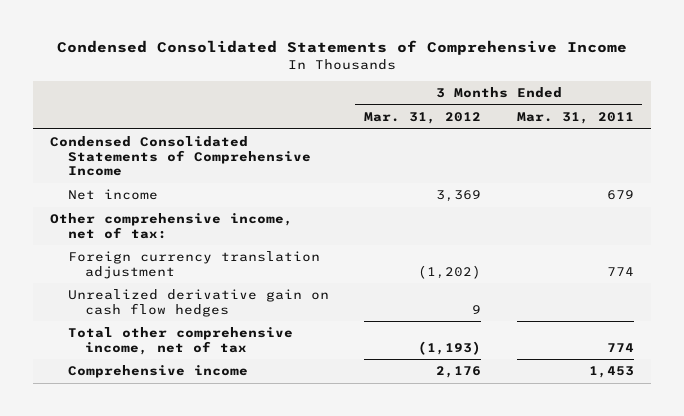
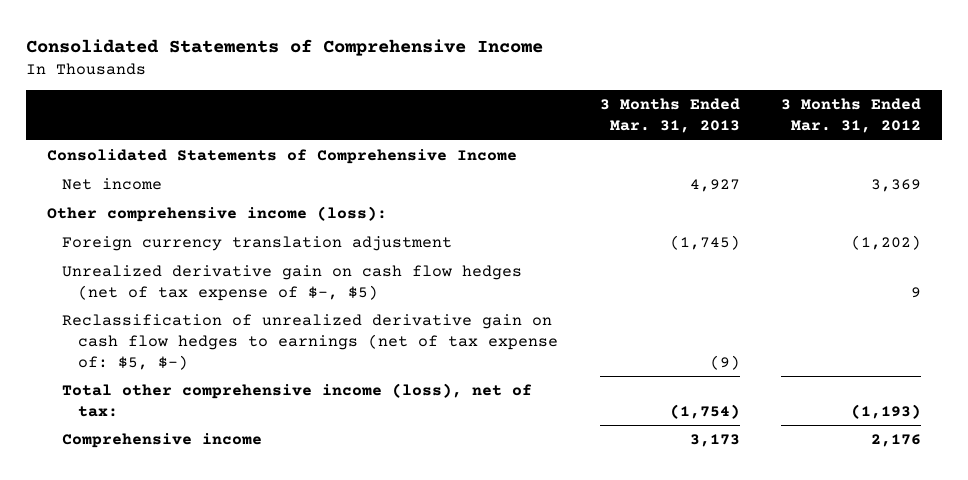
[56,39,627,55] Condensed Consolidated Statements of Comprehensive Income -> [26,38,544,56] Consolidated Statements of Comprehensive Income
[516,112,634,125] Mar. 31, 2011 -> none
none -> [599,98,740,134] 3 Months Ended Mar. 31, 2013
[50,136,311,177] Condensed Consolidated Statements of Comprehensive Income -> [46,149,517,165] Consolidated Statements of Comprehensive Income
[50,213,294,239] Other comprehensive income, net of tax: -> [46,206,387,223] Other comprehensive income (loss):
[67,289,329,317] Unrealized derivative gain on cash flow hedges -> [62,265,523,301] Unrealized derivative gain on cash flow hedges (net of tax expense of $-, $5)
none -> [62,314,559,370] Reclassification of unrealized derivative gain on cash flow hedges to earnings (net of tax expense of: $5, $-)
[67,327,293,355] Total other comprehensive income, net of tax -> [62,383,533,417] Total other comprehensive income (loss), net of tax:

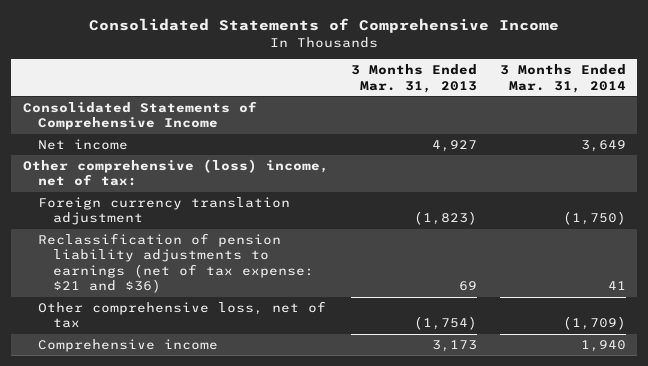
[781,98,922,134] 3 Months Ended Mar. 31, 2012 -> none
none -> [499,63,626,93] 3 Months Ended Mar. 31, 2014
[62,265,523,301] Unrealized derivative gain on cash flow hedges (net of tax expense of $-, $5) -> none
[62,314,559,370] Reclassification of unrealized derivative gain on cash flow hedges to earnings (net of tax expense of: $5, $-) -> none
[46,206,387,223] Other comprehensive income (loss): -> [22,158,329,187] Other comprehensive (loss) income, net of tax:
[669,235,740,251] (1,745) -> [414,211,478,226] (1,823)
none -> [37,232,315,294] Reclassification of pension liability adjustments to earnings (net of tax expense: $21 and $36)
[62,383,533,417] Total other comprehensive income (loss), net of tax: -> [37,300,326,329] Other comprehensive loss, net of tax

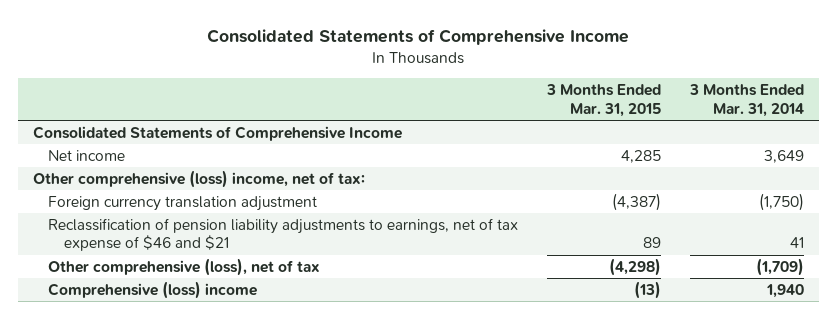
[351,63,478,93] 3 Months Ended Mar. 31, 2013 -> none
none -> [546,84,662,117] 3 Months Ended Mar. 31, 2015
[37,232,315,294] Reclassification of pension liability adjustments to earnings (net of tax expense: $21 and $36) -> [48,217,519,252] Reclassification of pension liability adjustments to earnings, net of tax expense of $46 and $21
[37,300,326,329] Other comprehensive loss, net of tax -> [48,257,321,276] Other comprehensive (loss), net of tax
[37,338,218,352] Comprehensive income -> [48,280,258,299] Comprehensive (loss) income

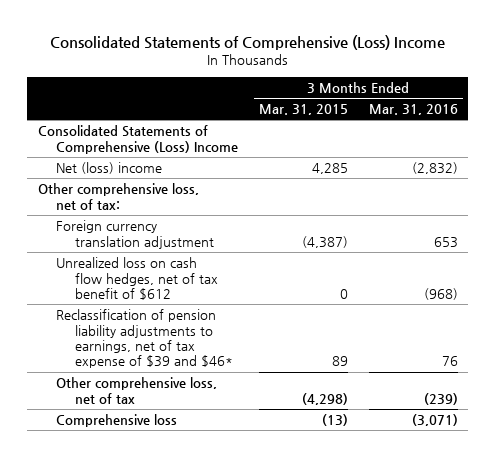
[207,29,630,46] Consolidated Statements of Comprehensive Income -> [49,34,445,50] Consolidated Statements of Comprehensive (Loss) Income
[689,84,805,117] 3 Months Ended Mar. 31, 2014 -> none
none -> [368,104,458,116] Mar. 31, 2016
[32,125,402,141] Consolidated Statements of Comprehensive Income -> [37,125,239,154] Consolidated Statements of Comprehensive (Loss) Income
[48,149,126,161] Net income -> [56,162,163,175] Net (loss) income
[32,169,365,188] Other comprehensive (loss) income, net of tax: -> [37,183,199,210] Other comprehensive loss, net of tax:
none -> [56,257,218,300] Unrealized loss on cash flow hedges, net of tax benefit of $612
[48,217,519,252] Reclassification of pension liability adjustments to earnings, net of tax expense of $46 and $21 -> [56,309,233,369] Reclassification of pension liability adjustments to earnings, net of tax expense of $39 and $46*
[48,257,321,276] Other comprehensive (loss), net of tax -> [56,377,218,404] Other comprehensive loss, net of tax
[48,280,258,299] Comprehensive (loss) income -> [56,414,178,428] Comprehensive loss

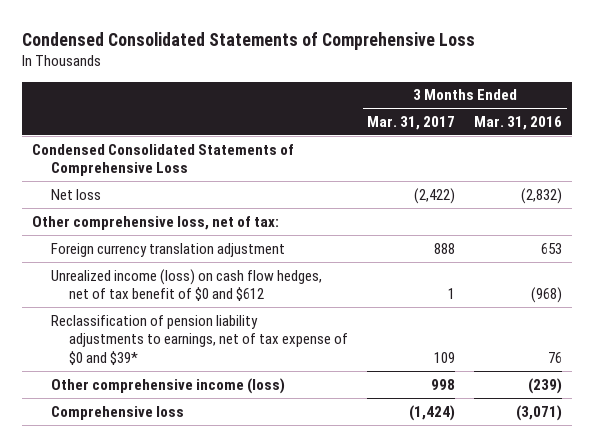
[49,34,445,50] Consolidated Statements of Comprehensive (Loss) Income -> [22,31,476,50] Condensed Consolidated Statements of Comprehensive Loss
[258,104,348,116] Mar. 31, 2015 -> none
none -> [367,115,456,130] Mar. 31, 2017
[37,125,239,154] Consolidated Statements of Comprehensive (Loss) Income -> [31,143,294,177] Condensed Consolidated Statements of Comprehensive Loss
[56,162,163,175] Net (loss) income -> [50,188,101,200] Net loss
[56,257,218,300] Unrealized loss on cash flow hedges, net of tax benefit of $612 -> [50,268,322,302] Unrealized income (loss) on cash flow hedges, net of tax benefit of $0 and $612
[56,309,233,369] Reclassification of pension liability adjustments to earnings, net of tax expense of $39 and $46* -> [50,314,349,365] Reclassification of pension liability adjustments to earnings, net of tax expense of $0 and $39*
[56,377,218,404] Other comprehensive loss, net of tax -> [50,377,285,394] Other comprehensive income (loss)

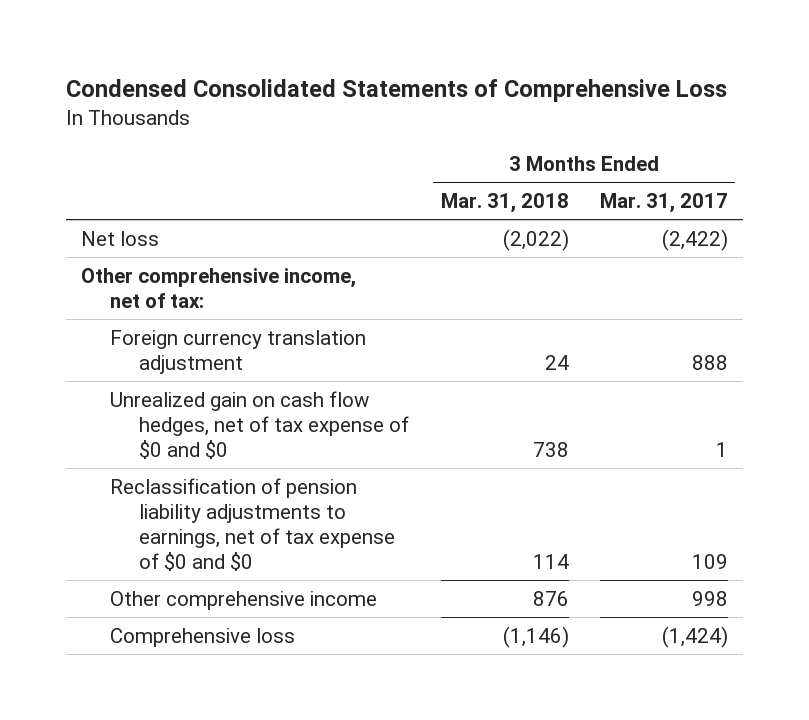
[474,115,563,130] Mar. 31, 2016 -> none
none -> [440,192,569,213] Mar. 31, 2018
[31,143,294,177] Condensed Consolidated Statements of Comprehensive Loss -> none
[31,215,279,230] Other comprehensive loss, net of tax: -> [81,267,357,308] Other comprehensive income, net of tax:
[50,268,322,302] Unrealized income (loss) on cash flow hedges, net of tax benefit of $0 and $612 -> [110,390,410,459] Unrealized gain on cash flow hedges, net of tax expense of $0 and $0
[50,314,349,365] Reclassification of pension liability adjustments to earnings, net of tax expense of $0 and $39* -> [110,477,396,572] Reclassification of pension liability adjustments to earnings, net of tax expense of $0 and $0
[50,377,285,394] Other comprehensive income (loss) -> [110,590,378,610] Other comprehensive income

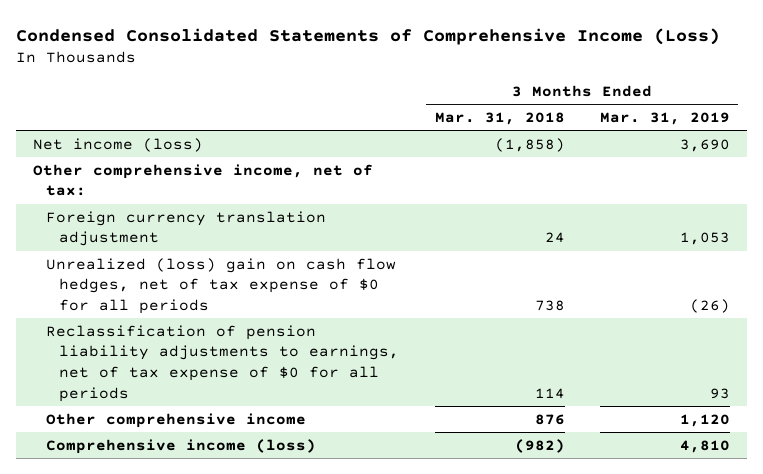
[65,79,727,103] Condensed Consolidated Statements of Comprehensive Loss -> [15,27,720,45] Condensed Consolidated Statements of Comprehensive Income (Loss)
[599,192,728,213] Mar. 31, 2017 -> none
none -> [599,111,730,125] Mar. 31, 2019
[81,230,160,246] Net loss -> [33,137,204,152] Net income (loss)
[502,228,569,251] (2,022) -> [494,137,565,152] (1,858)
[110,390,410,459] Unrealized gain on cash flow hedges, net of tax expense of $0 and $0 -> [46,257,397,315] Unrealized (loss) gain on cash flow hedges, net of tax expense of $0 for all periods
[110,477,396,572] Reclassification of pension liability adjustments to earnings, net of tax expense of $0 and $0 -> [46,324,400,402] Reclassification of pension liability adjustments to earnings, net of tax expense of $0 for all periods
[110,627,296,647] Comprehensive loss -> [46,438,317,454] Comprehensive income (loss)
[502,625,569,648] (1,146) -> [514,438,565,453] (982)

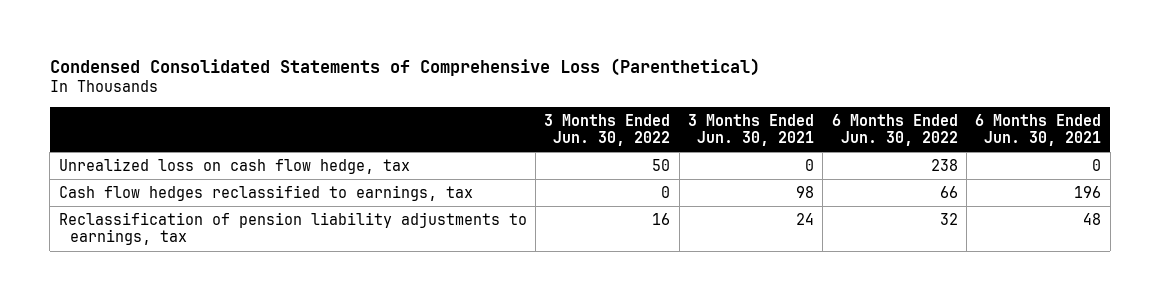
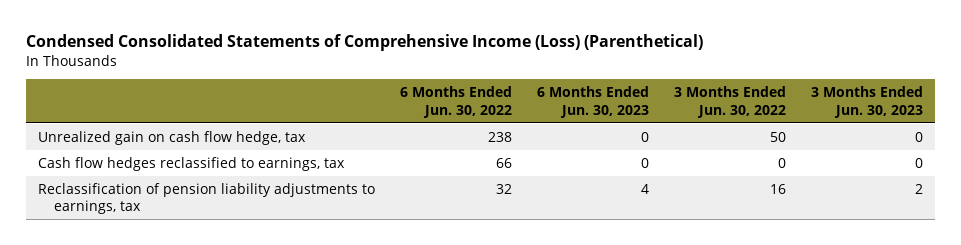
[49,57,760,76] Condensed Consolidated Statements of Comprehensive Loss (Parenthetical) -> [25,34,703,52] Condensed Consolidated Statements of Comprehensive Income (Loss) (Parenthetical)
[687,113,814,147] 3 Months Ended Jun. 30, 2021 -> none
[975,113,1102,147] 6 Months Ended Jun. 30, 2021 -> none
none -> [537,85,650,118] 6 Months Ended Jun. 30, 2023
none -> [810,85,923,118] 3 Months Ended Jun. 30, 2023
[58,157,410,174] Unrealized loss on cash flow hedge, tax -> [38,130,307,145] Unrealized gain on cash flow hedge, tax

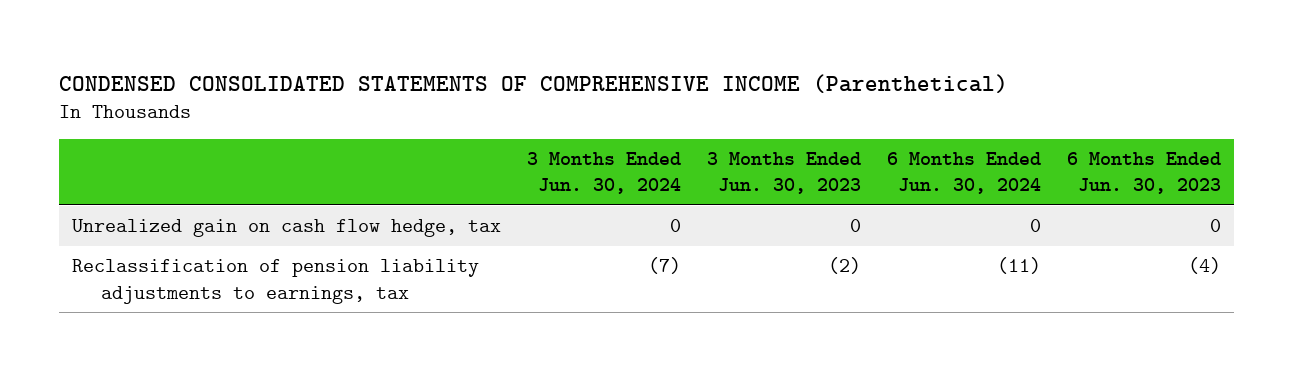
[25,34,703,52] Condensed Consolidated Statements of Comprehensive Income (Loss) (Parenthetical) -> [59,73,1009,93] CONDENSED CONSOLIDATED STATEMENTS OF COMPREHENSIVE INCOME (Parenthetical)
[400,85,513,118] 6 Months Ended Jun. 30, 2022 -> none
[674,85,787,118] 3 Months Ended Jun. 30, 2022 -> none
none -> [526,151,681,195] 3 Months Ended Jun. 30, 2024
none -> [886,151,1041,195] 6 Months Ended Jun. 30, 2024
[38,156,346,171] Cash flow hedges reclassified to earnings, tax -> none
[641,183,650,194] 4 -> [1187,257,1221,275] (4)
[914,183,923,194] 2 -> [827,257,861,275] (2)

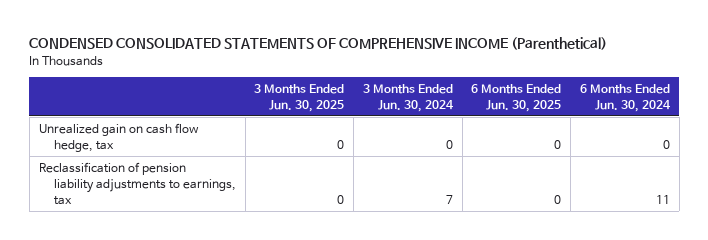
[706,151,861,195] 3 Months Ended Jun. 30, 2023 -> none
[1066,151,1221,195] 6 Months Ended Jun. 30, 2023 -> none
none -> [254,83,345,112] 3 Months Ended Jun. 30, 2025
none -> [471,83,562,112] 6 Months Ended Jun. 30, 2025
[647,257,681,275] (7) -> [445,194,453,204] 7
[996,257,1041,275] (11) -> [655,194,670,204] 11

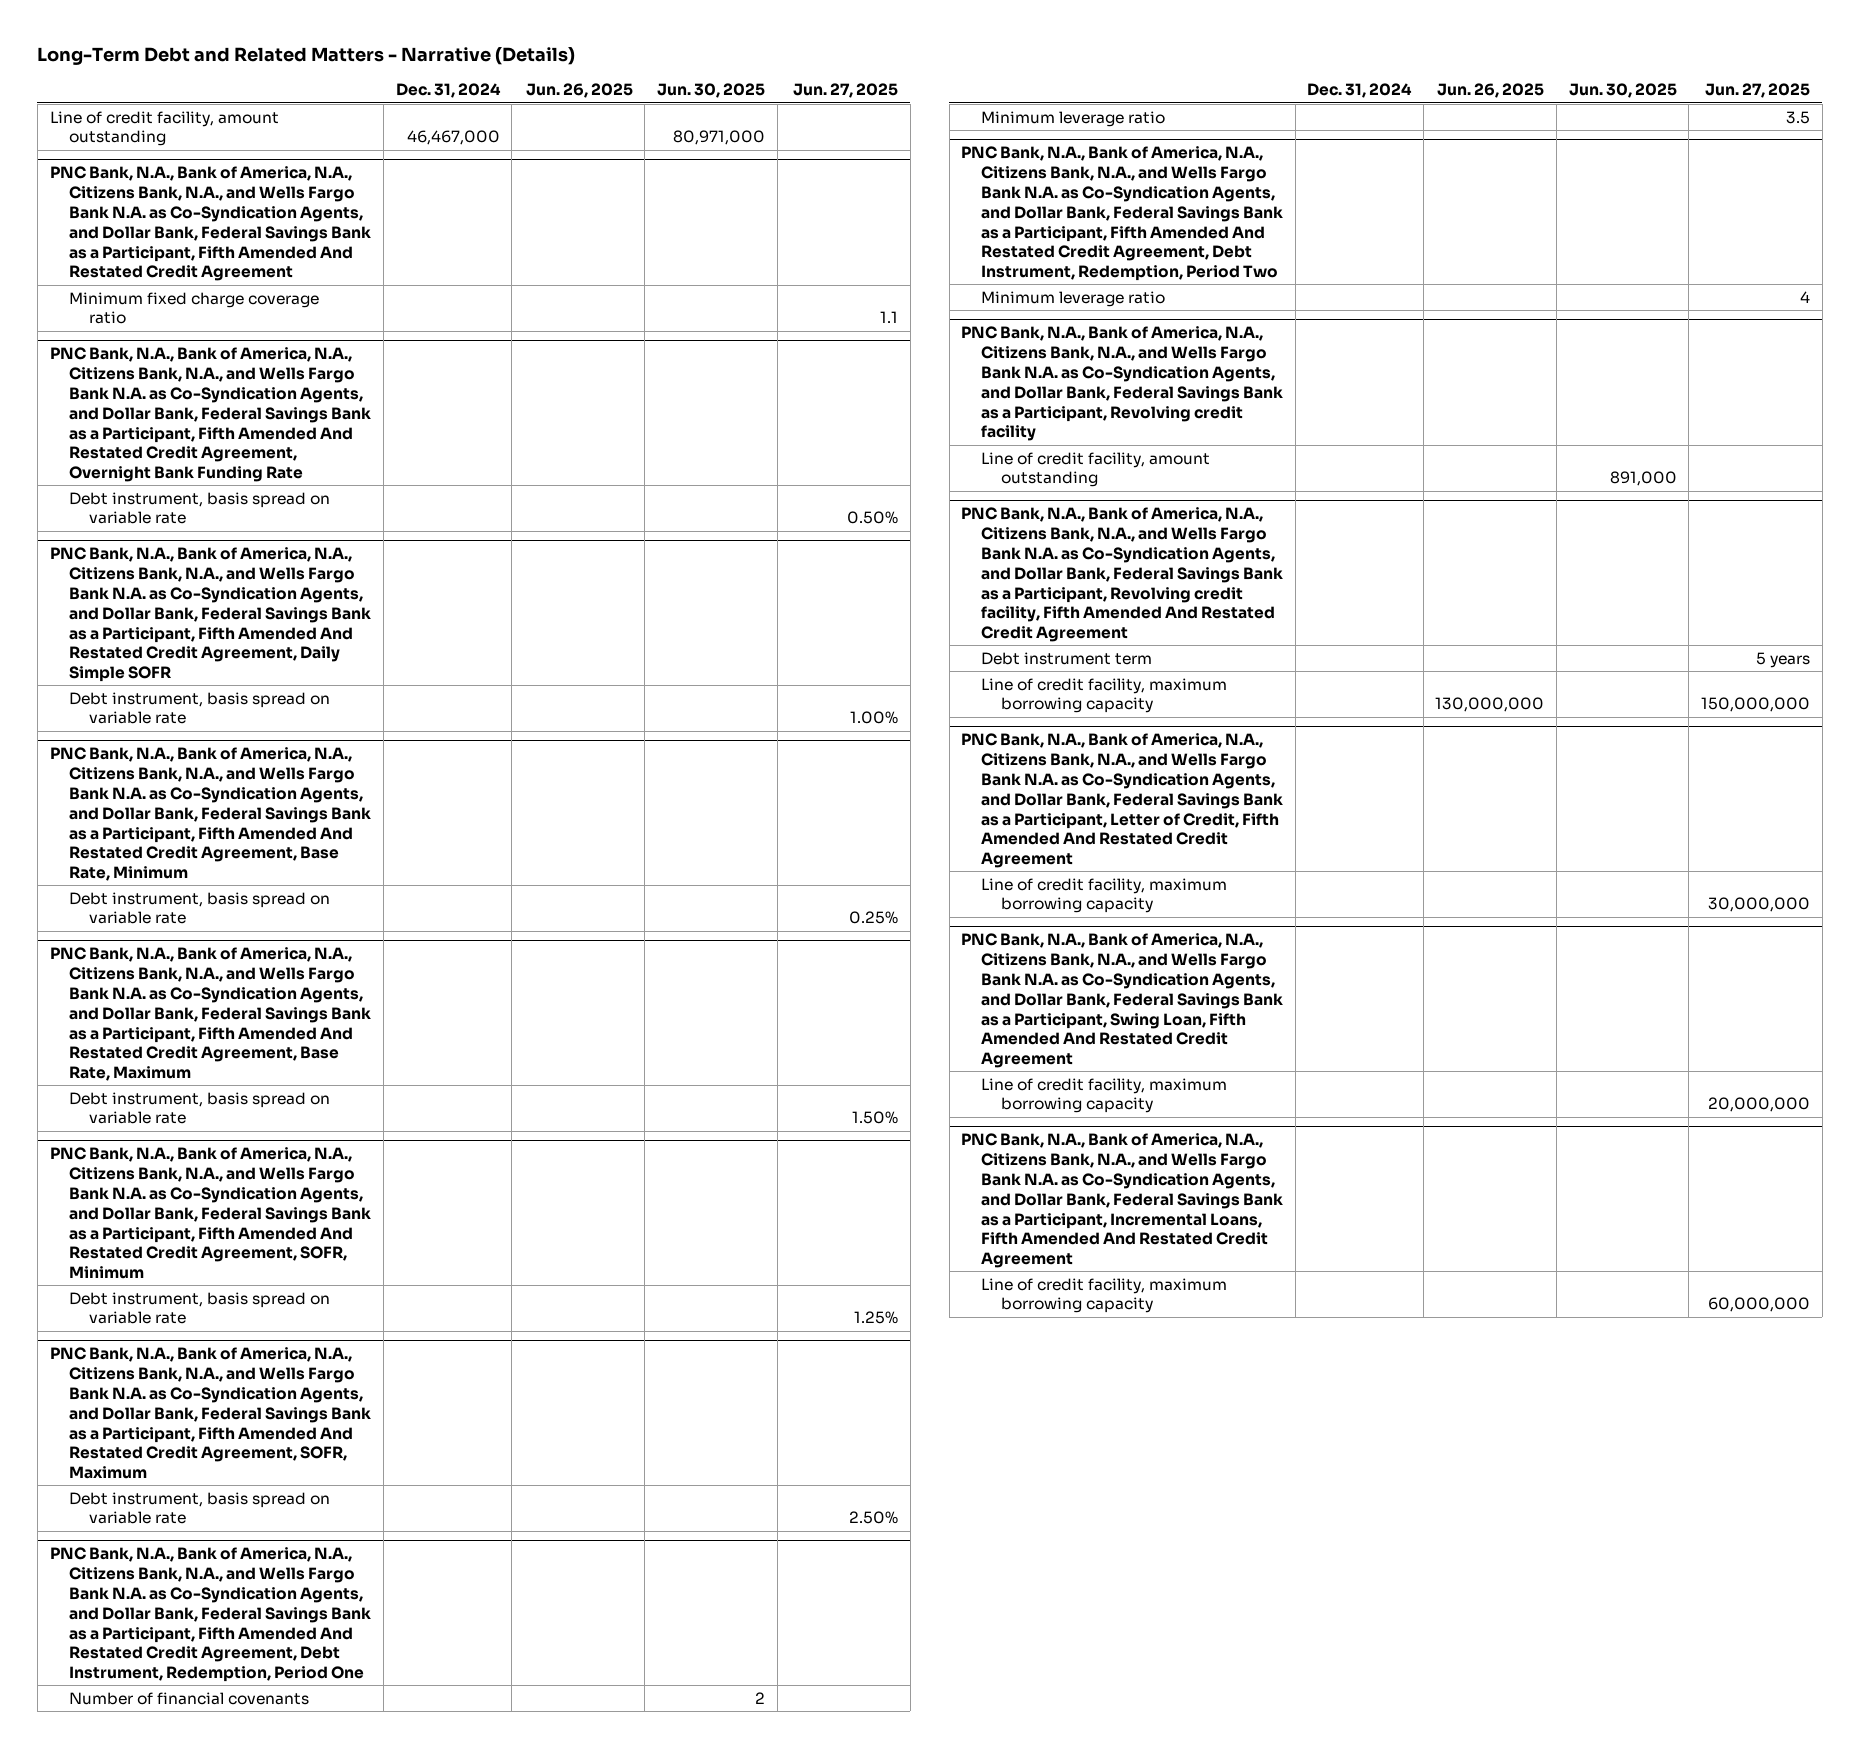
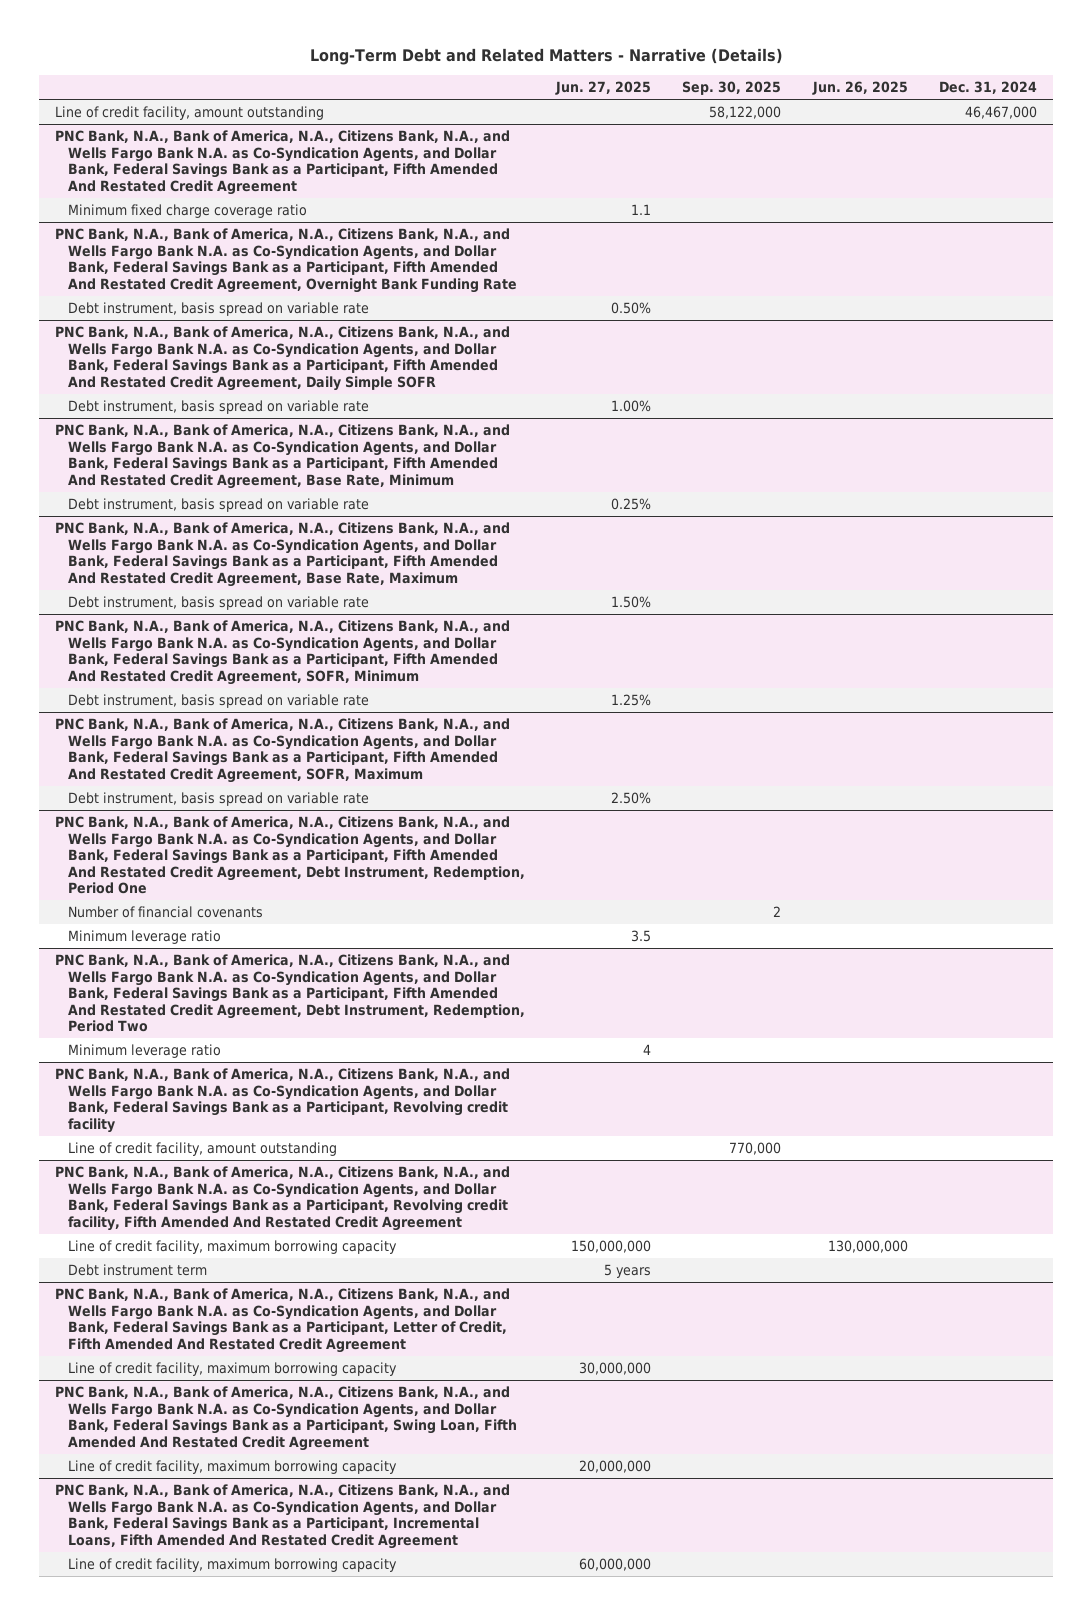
[657,83,766,99] Jun. 30, 2025 -> none
none -> [682,81,782,96] Sep. 30, 2025
[980,651,1152,665] Debt instrument term -> [67,1264,207,1277] Debt instrument term

